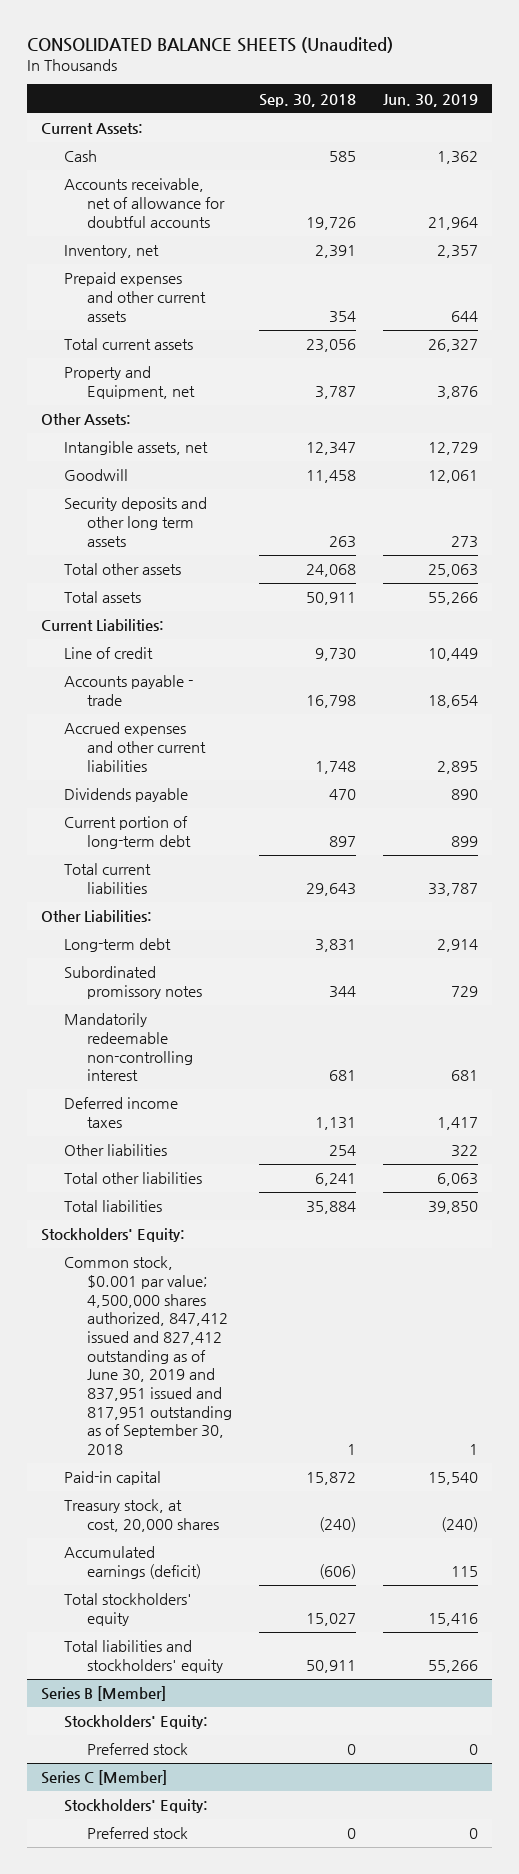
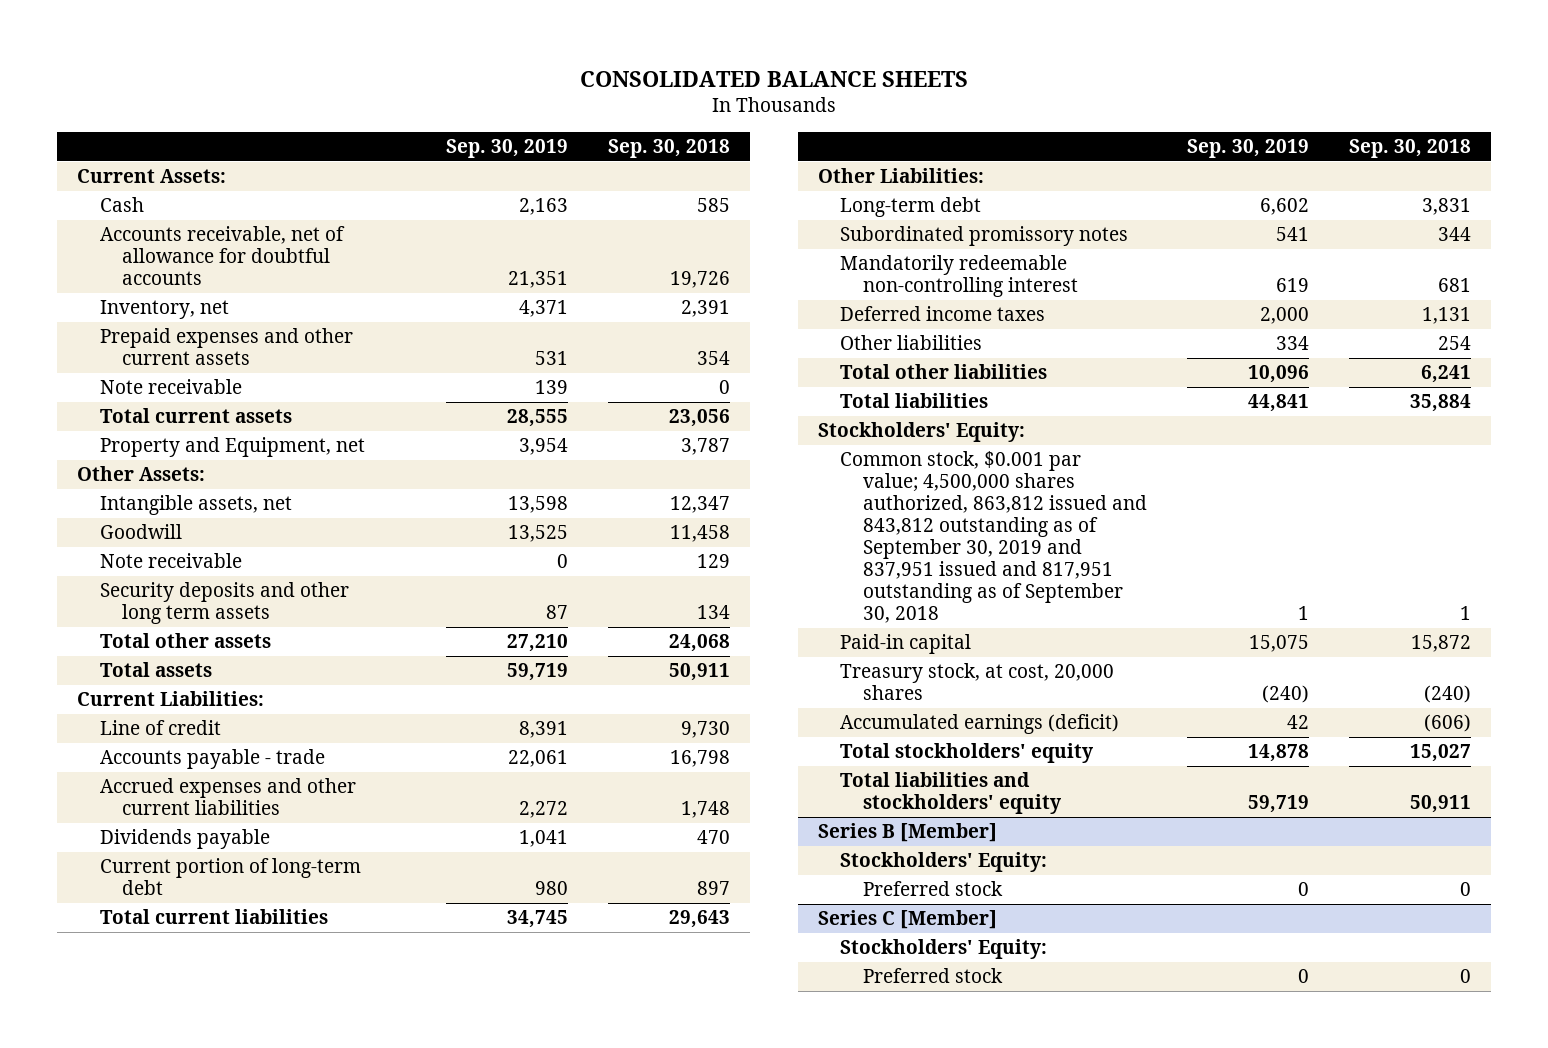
[27,37,394,54] CONSOLIDATED BALANCE SHEETS (Unaudited) -> [580,70,969,87] CONSOLIDATED BALANCE SHEETS
[383,93,479,107] Jun. 30, 2019 -> none
none -> [446,138,569,158] Sep. 30, 2019
none -> [99,379,242,395] Note receivable
none -> [99,553,242,569] Note receivable
[329,535,357,548] 263 -> [697,605,731,620] 134
[64,1256,233,1456] Common stock, $0.001 par value; 4,500,000 shares authorized, 847,412 issued and 827,412 outstanding as of June 30, 2019 and 837,951 issued and 817,951 outstanding as of September 30, 2018 -> [840,451,1147,624] Common stock, $0.001 par value; 4,500,000 shares authorized, 863,812 issued and 843,812 outstanding as of September 30, 2019 and 837,951 issued and 817,951 outstanding as of September 30, 2018

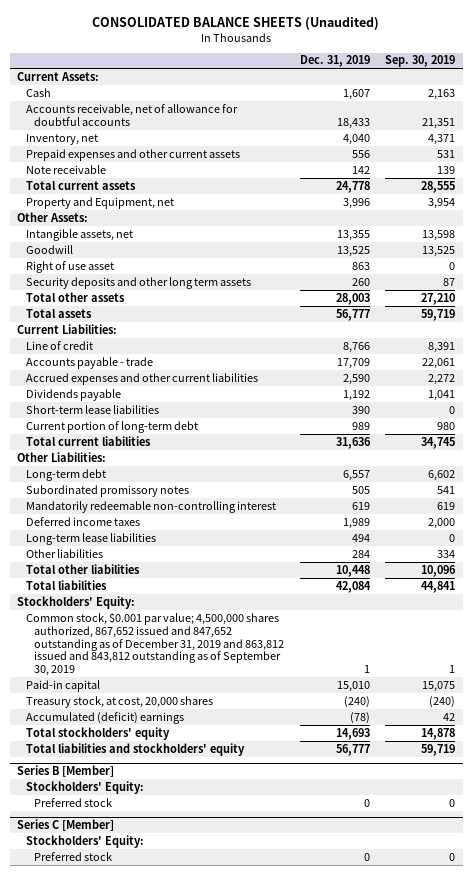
[580,70,969,87] CONSOLIDATED BALANCE SHEETS -> [92,16,380,30] CONSOLIDATED BALANCE SHEETS (Unaudited)
[608,138,731,158] Sep. 30, 2018 -> none
none -> [299,55,370,68] Dec. 31, 2019
[99,553,242,569] Note receivable -> none
none -> [25,260,114,273] Right of use asset
none -> [25,404,159,414] Short-term lease liabilities
none -> [25,532,156,545] Long-term lease liabilities
[840,451,1147,624] Common stock, $0.001 par value; 4,500,000 shares authorized, 863,812 issued and 843,812 outstanding as of September 30, 2019 and 837,951 issued and 817,951 outstanding as of September 30, 2018 -> [25,611,285,677] Common stock, $0.001 par value; 4,500,000 shares authorized, 867,652 issued and 847,652 outstanding as of December 31, 2019 and 863,812 issued and 843,812 outstanding as of September 30, 2019
[840,714,1120,735] Accumulated earnings (deficit) -> [25,711,184,724] Accumulated (deficit) earnings

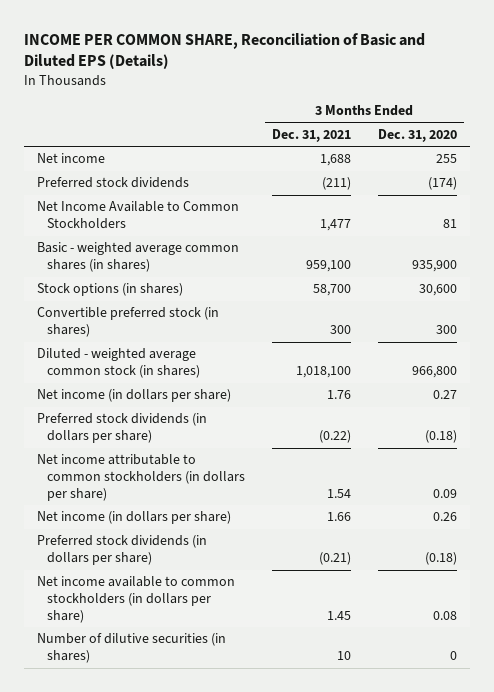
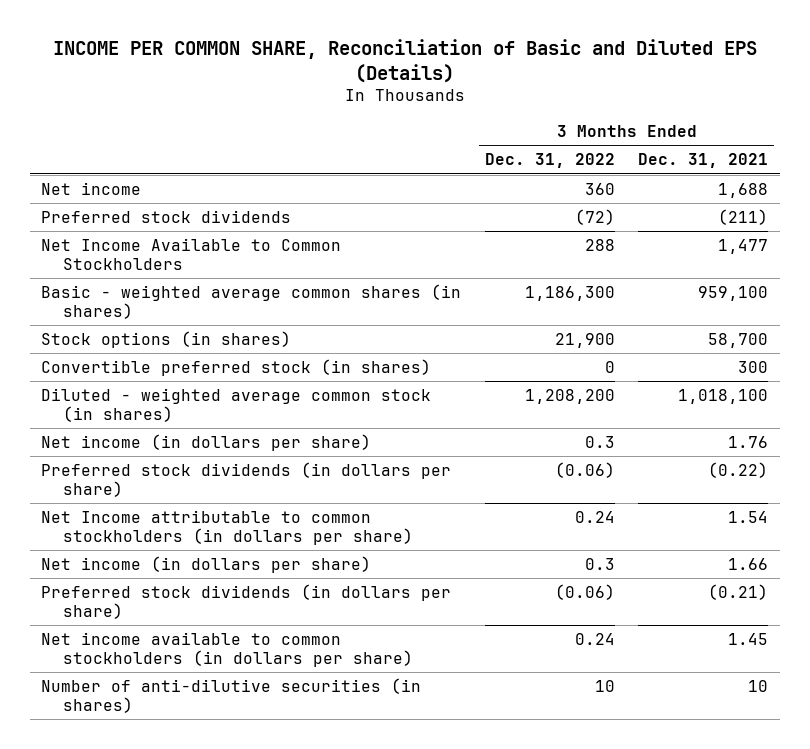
[377,129,457,143] Dec. 31, 2020 -> none
none -> [484,153,615,169] Dec. 31, 2022
[37,454,245,502] Net income attributable to common stockholders (in dollars per share) -> [41,509,414,545] Net Income attributable to common stockholders (in dollars per share)
[37,633,227,664] Number of dilutive securities (in shares) -> [41,677,422,713] Number of anti-dilutive securities (in shares)

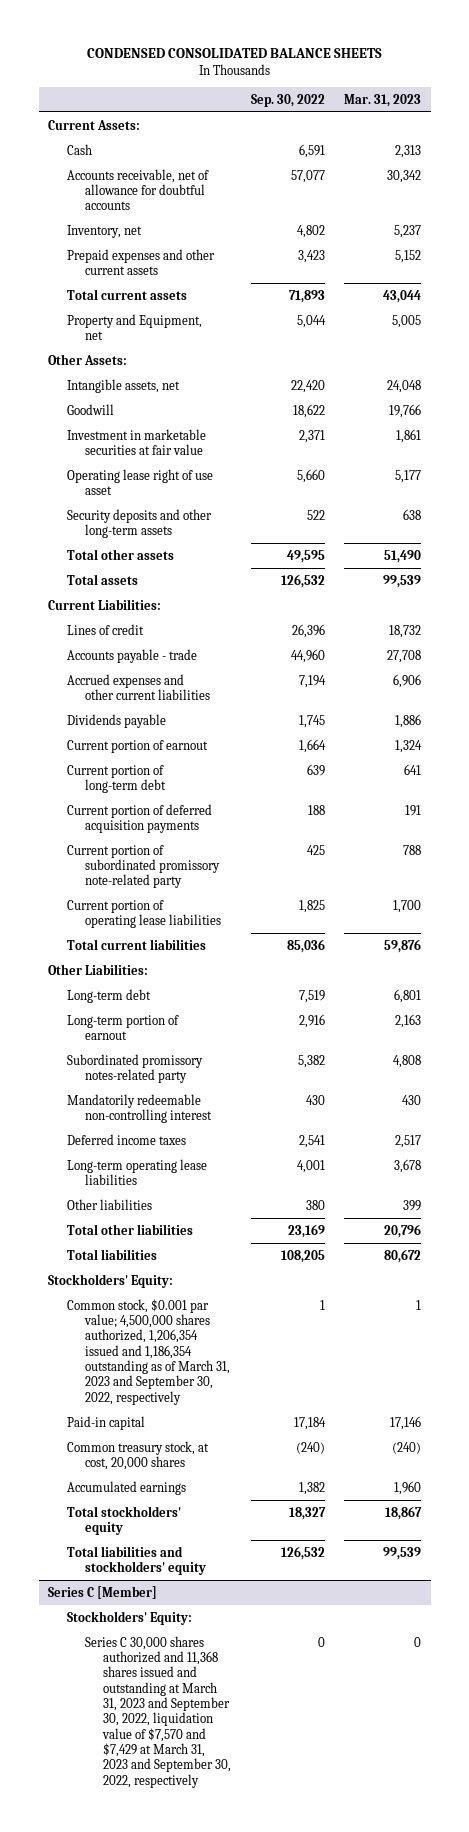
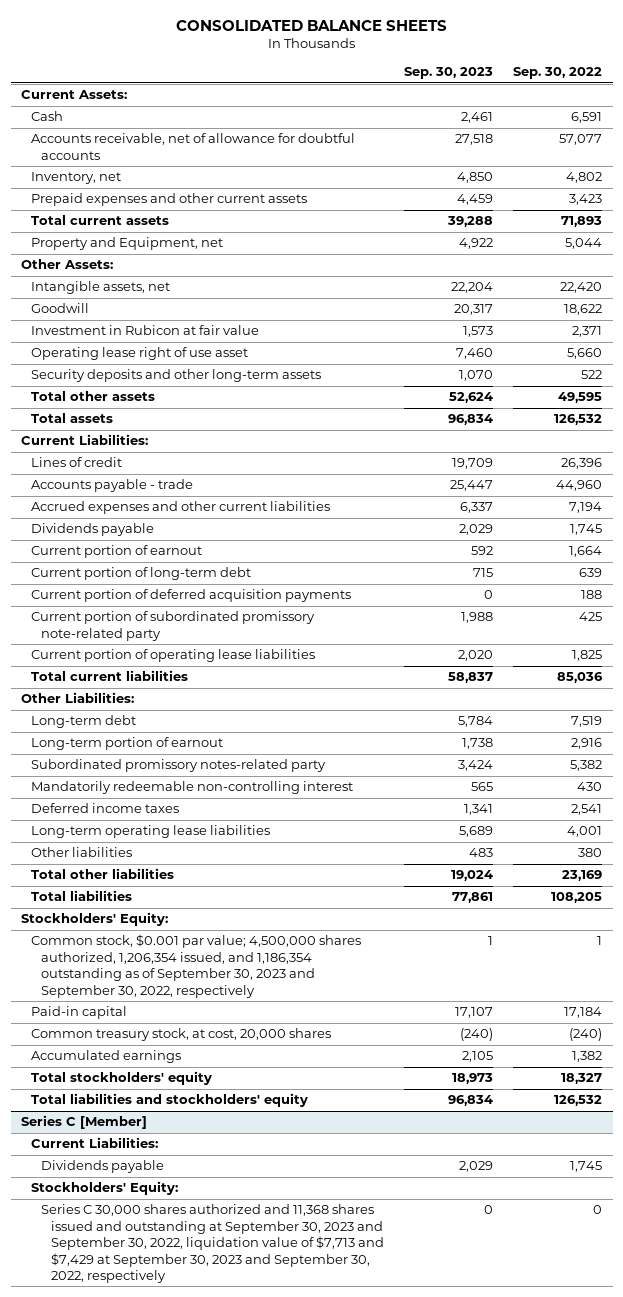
[86,47,382,58] CONDENSED CONSOLIDATED BALANCE SHEETS -> [175,19,447,31] CONSOLIDATED BALANCE SHEETS
[344,93,422,107] Mar. 31, 2023 -> none
none -> [404,67,494,80] Sep. 30, 2023
[66,428,206,455] Investment in marketable securities at fair value -> [30,325,259,336] Investment in Rubicon at fair value
[66,1298,231,1405] Common stock, $0.001 par value; 4,500,000 shares authorized, 1,206,354 issued and 1,186,354 outstanding as of March 31, 2023 and September 30, 2022, respectively -> [30,934,361,998] Common stock, $0.001 par value; 4,500,000 shares authorized, 1,206,354 issued, and 1,186,354 outstanding as of September 30, 2023 and September 30, 2022, respectively
none -> [30,1137,158,1149] Current Liabilities:
none -> [40,1160,164,1174] Dividends payable
[85,1635,232,1788] Series C 30,000 shares authorized and 11,368 shares issued and outstanding at March 31, 2023 and September 30, 2022, liquidation value of $7,570 and $7,429 at March 31, 2023 and September 30, 2022, respectively -> [40,1204,385,1283] Series C 30,000 shares authorized and 11,368 shares issued and outstanding at September 30, 2023 and September 30, 2022, liquidation value of $7,713 and $7,429 at September 30, 2023 and September 30, 2022, respectively

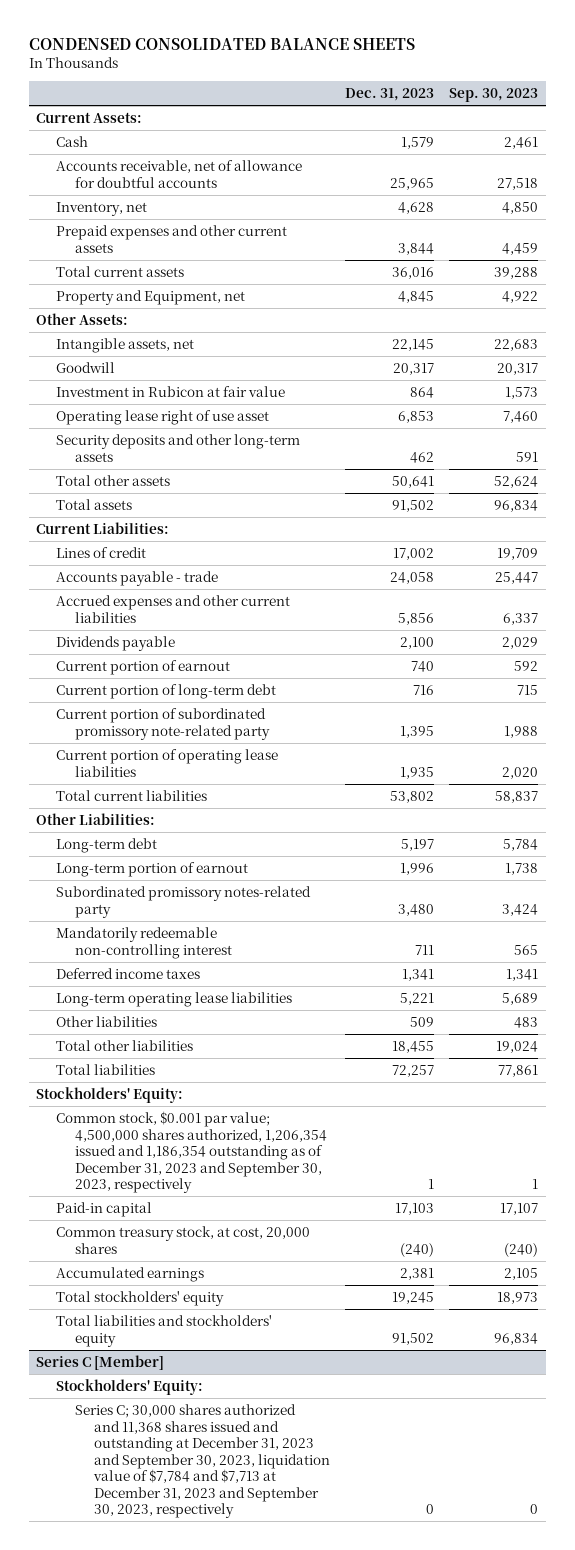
[175,19,447,31] CONSOLIDATED BALANCE SHEETS -> [29,37,416,50] CONDENSED CONSOLIDATED BALANCE SHEETS
[513,67,603,80] Sep. 30, 2022 -> none
none -> [345,88,435,102] Dec. 31, 2023
[451,282,494,294] 22,204 -> [494,339,539,352] 22,683
[459,370,494,382] 1,070 -> [516,451,539,462] 591
[30,589,351,603] Current portion of deferred acquisition payments -> none
[30,934,361,998] Common stock, $0.001 par value; 4,500,000 shares authorized, 1,206,354 issued, and 1,186,354 outstanding as of September 30, 2023 and September 30, 2022, respectively -> [55,1111,328,1194] Common stock, $0.001 par value; 4,500,000 shares authorized, 1,206,354 issued and 1,186,354 outstanding as of December 31, 2023 and September 30, 2023, respectively
[30,1137,158,1149] Current Liabilities: -> none
[40,1160,164,1174] Dividends payable -> none
[40,1204,385,1283] Series C 30,000 shares authorized and 11,368 shares issued and outstanding at September 30, 2023 and September 30, 2022, liquidation value of $7,713 and $7,429 at September 30, 2023 and September 30, 2022, respectively -> [75,1404,331,1519] Series C; 30,000 shares authorized and 11,368 shares issued and outstanding at December 31, 2023 and September 30, 2023, liquidation value of $7,784 and $7,713 at December 31, 2023 and September 30, 2023, respectively

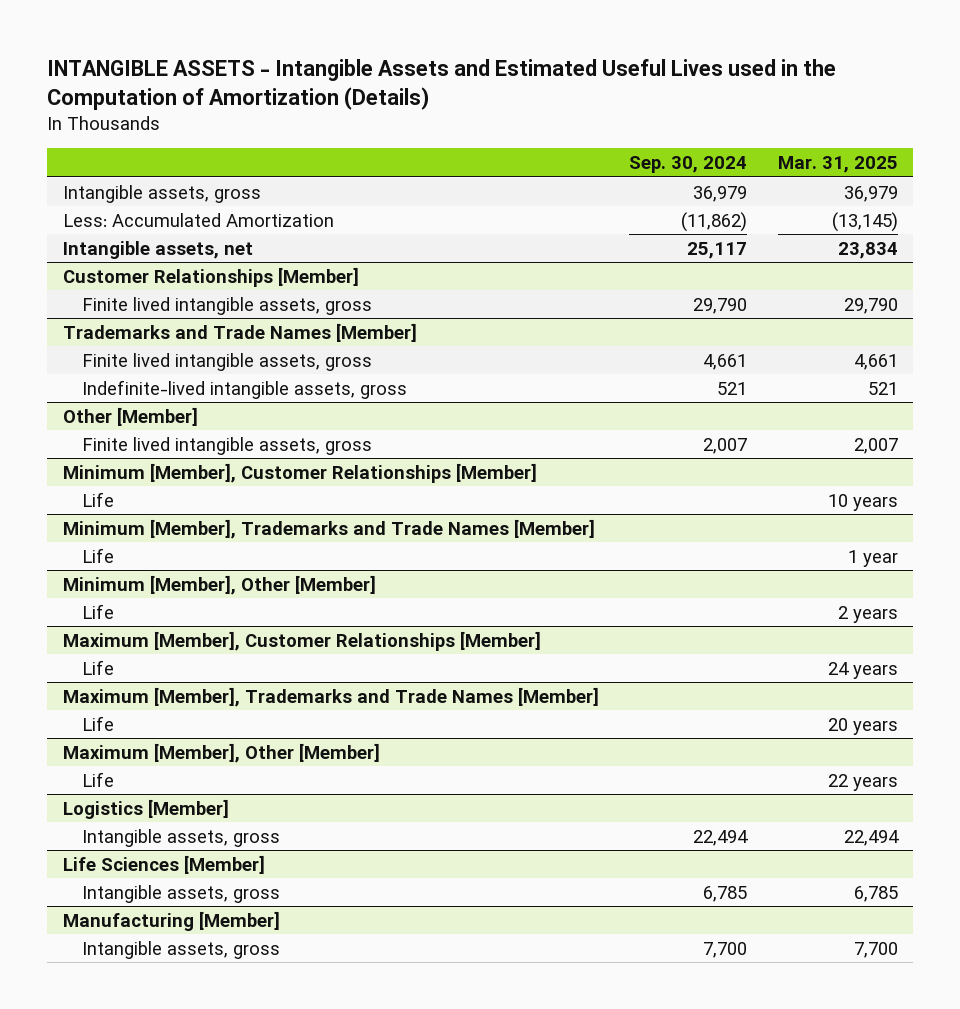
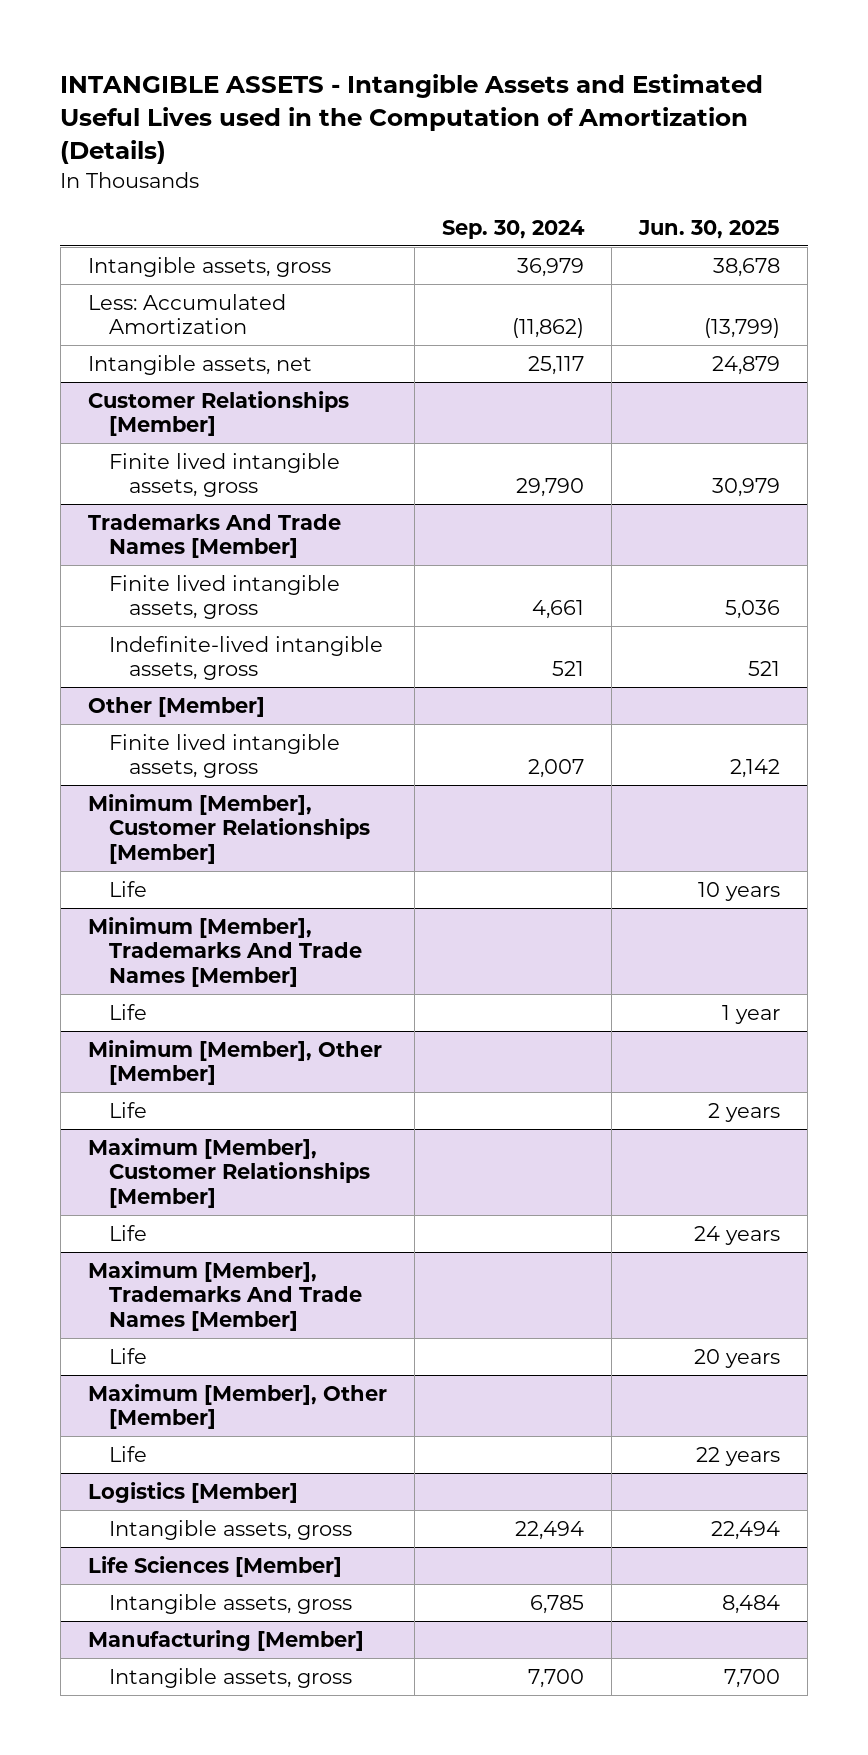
[777,156,898,174] Mar. 31, 2025 -> none
none -> [638,219,781,239] Jun. 30, 2025
[62,322,417,342] Trademarks and Trade Names [Member] -> [87,513,341,559] Trademarks And Trade Names [Member]
[62,518,595,539] Minimum [Member], Trademarks and Trade Names [Member] -> [87,916,362,987] Minimum [Member], Trademarks And Trade Names [Member]
[62,686,599,707] Maximum [Member], Trademarks and Trade Names [Member] -> [87,1260,362,1331] Maximum [Member], Trademarks And Trade Names [Member]

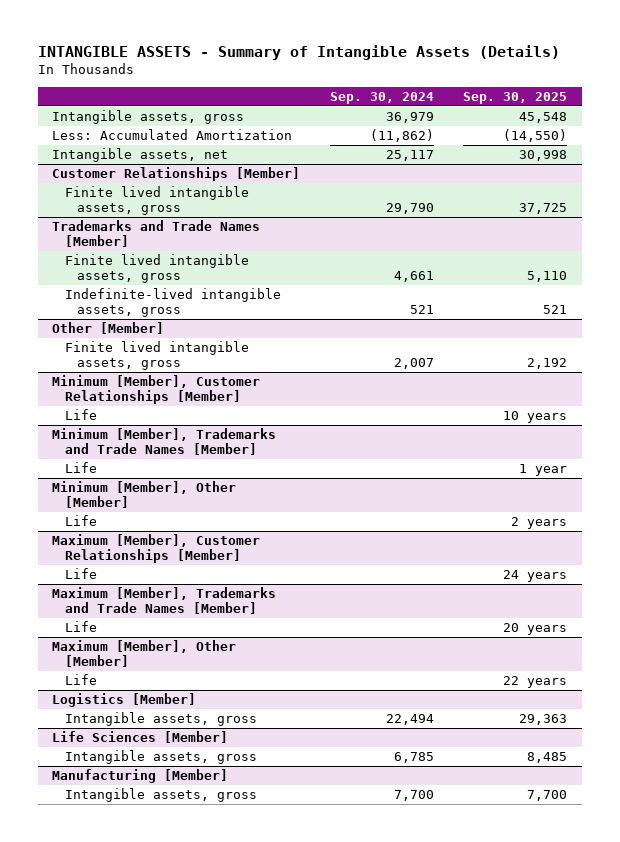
[60,74,764,165] INTANGIBLE ASSETS - Intangible Assets and Estimated Useful Lives used in the Computation of Amortization (Details) -> [37,45,560,61] INTANGIBLE ASSETS - Summary of Intangible Assets (Details)
[638,219,781,239] Jun. 30, 2025 -> none
none -> [463,91,568,104] Sep. 30, 2025
[87,513,341,559] Trademarks And Trade Names [Member] -> [52,220,261,247] Trademarks and Trade Names [Member]
[87,916,362,987] Minimum [Member], Trademarks And Trade Names [Member] -> [52,428,277,455] Minimum [Member], Trademarks and Trade Names [Member]
[87,1260,362,1331] Maximum [Member], Trademarks And Trade Names [Member] -> [52,587,277,614] Maximum [Member], Trademarks and Trade Names [Member]

